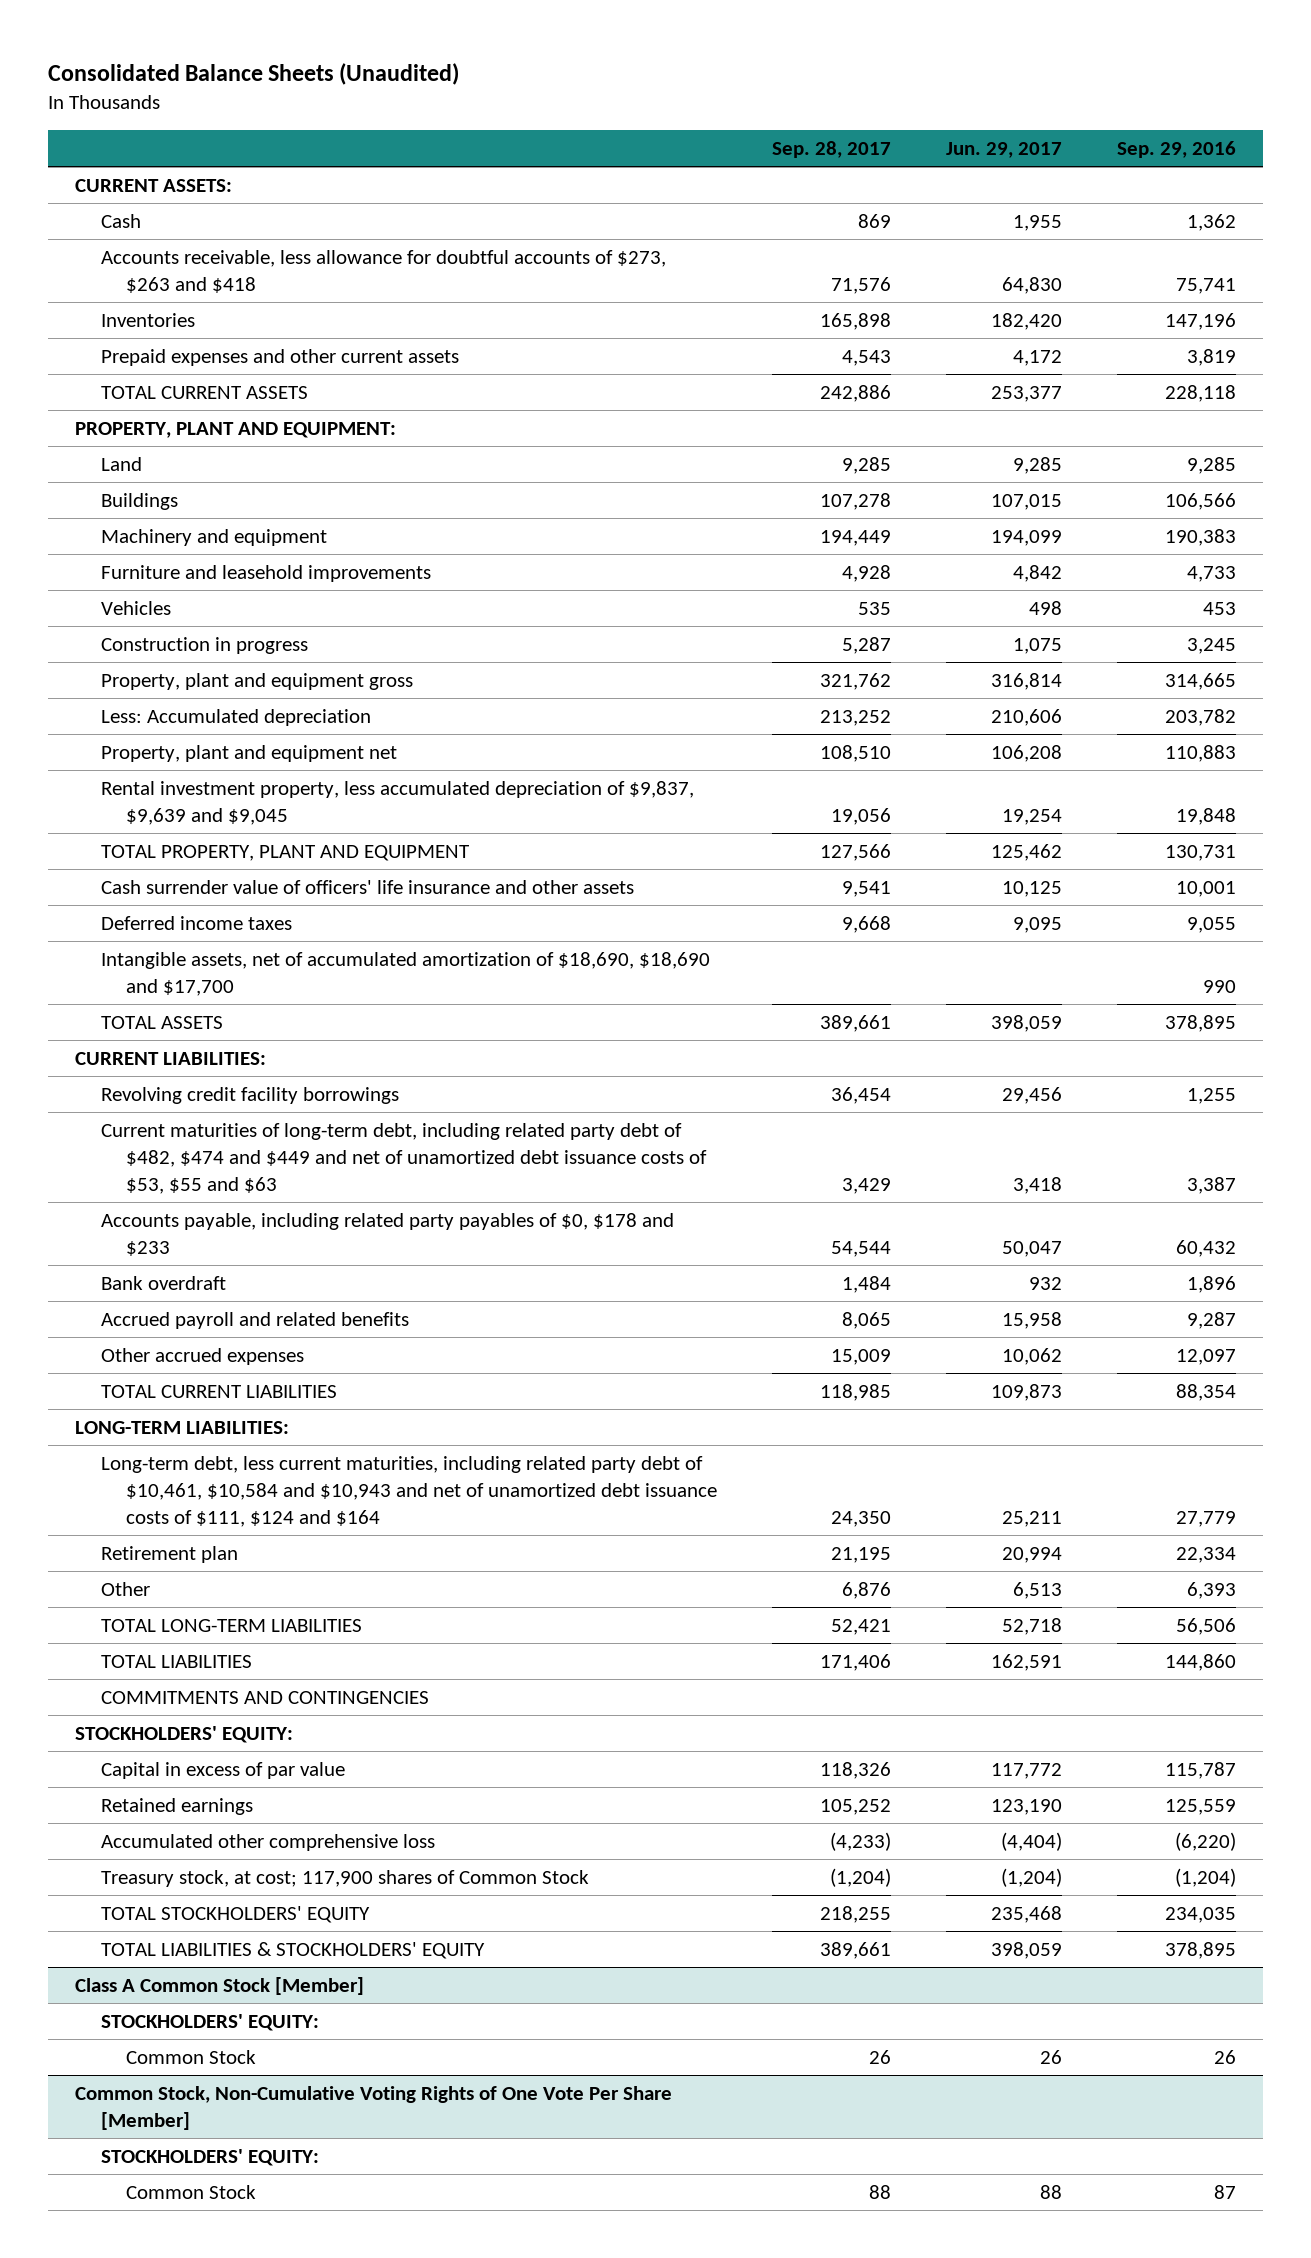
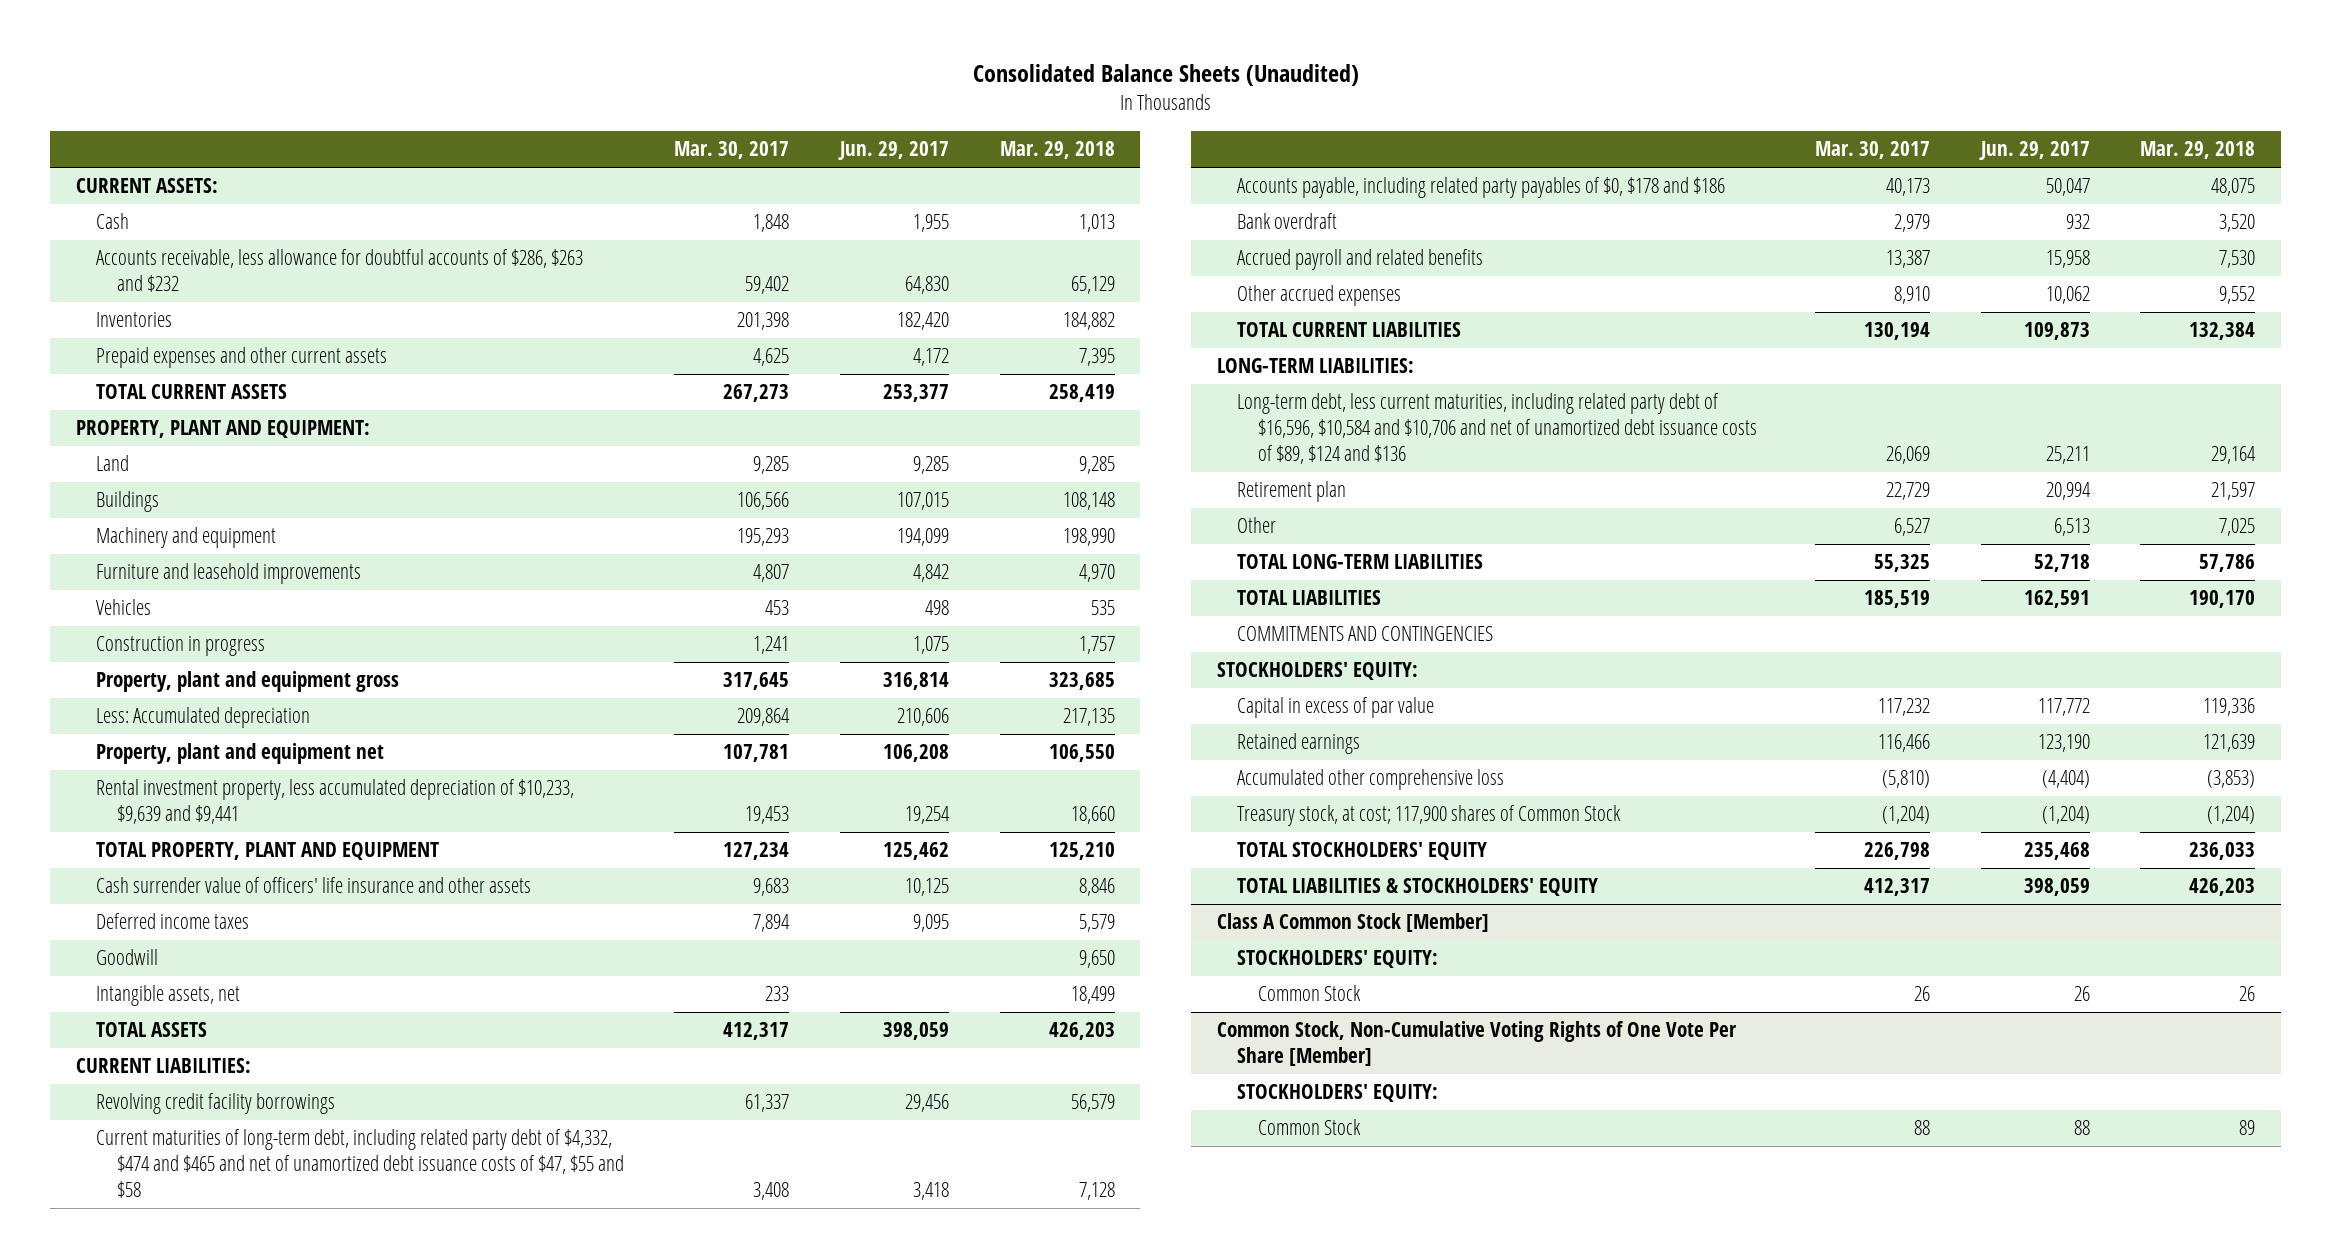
[771,140,891,158] Sep. 28, 2017 -> none
[1116,140,1236,158] Sep. 29, 2016 -> none
none -> [674,141,790,160] Mar. 30, 2017
none -> [999,141,1115,160] Mar. 29, 2018
[100,249,666,293] Accounts receivable, less allowance for doubtful accounts of $273, $263 and $418 -> [96,249,584,293] Accounts receivable, less allowance for doubtful accounts of $286, $263 and $232
[100,780,694,825] Rental investment property, less accumulated depreciation of $9,837, $9,639 and $9,045 -> [96,779,575,825] Rental investment property, less accumulated depreciation of $10,233, $9,639 and $9,441
none -> [96,949,159,966] Goodwill
[100,951,710,996] Intangible assets, net of accumulated amortization of $18,690, $18,690 and $17,700 -> [96,985,241,1007] Intangible assets, net
[100,1122,707,1195] Current maturities of long-term debt, including related party debt of $482, $474 and $449 and net of unamortized debt issuance costs of $53, $55 and $63 -> [96,1129,624,1198] Current maturities of long-term debt, including related party debt of $4,332, $474 and $465 and net of unamortized debt issuance costs of $47, $55 and $58
[100,1212,674,1256] Accounts payable, including related party payables of $0, $178 and $233 -> [1237,177,1726,199] Accounts payable, including related party payables of $0, $178 and $186
[100,1455,717,1528] Long-term debt, less current maturities, including related party debt of $10,461, $10,584 and $10,943 and net of unamortized debt issuance costs of $111, $124 and $164 -> [1237,393,1757,464] Long-term debt, less current maturities, including related party debt of $16,596, $10,584 and $10,706 and net of unamortized debt issuance costs of $89, $124 and $136

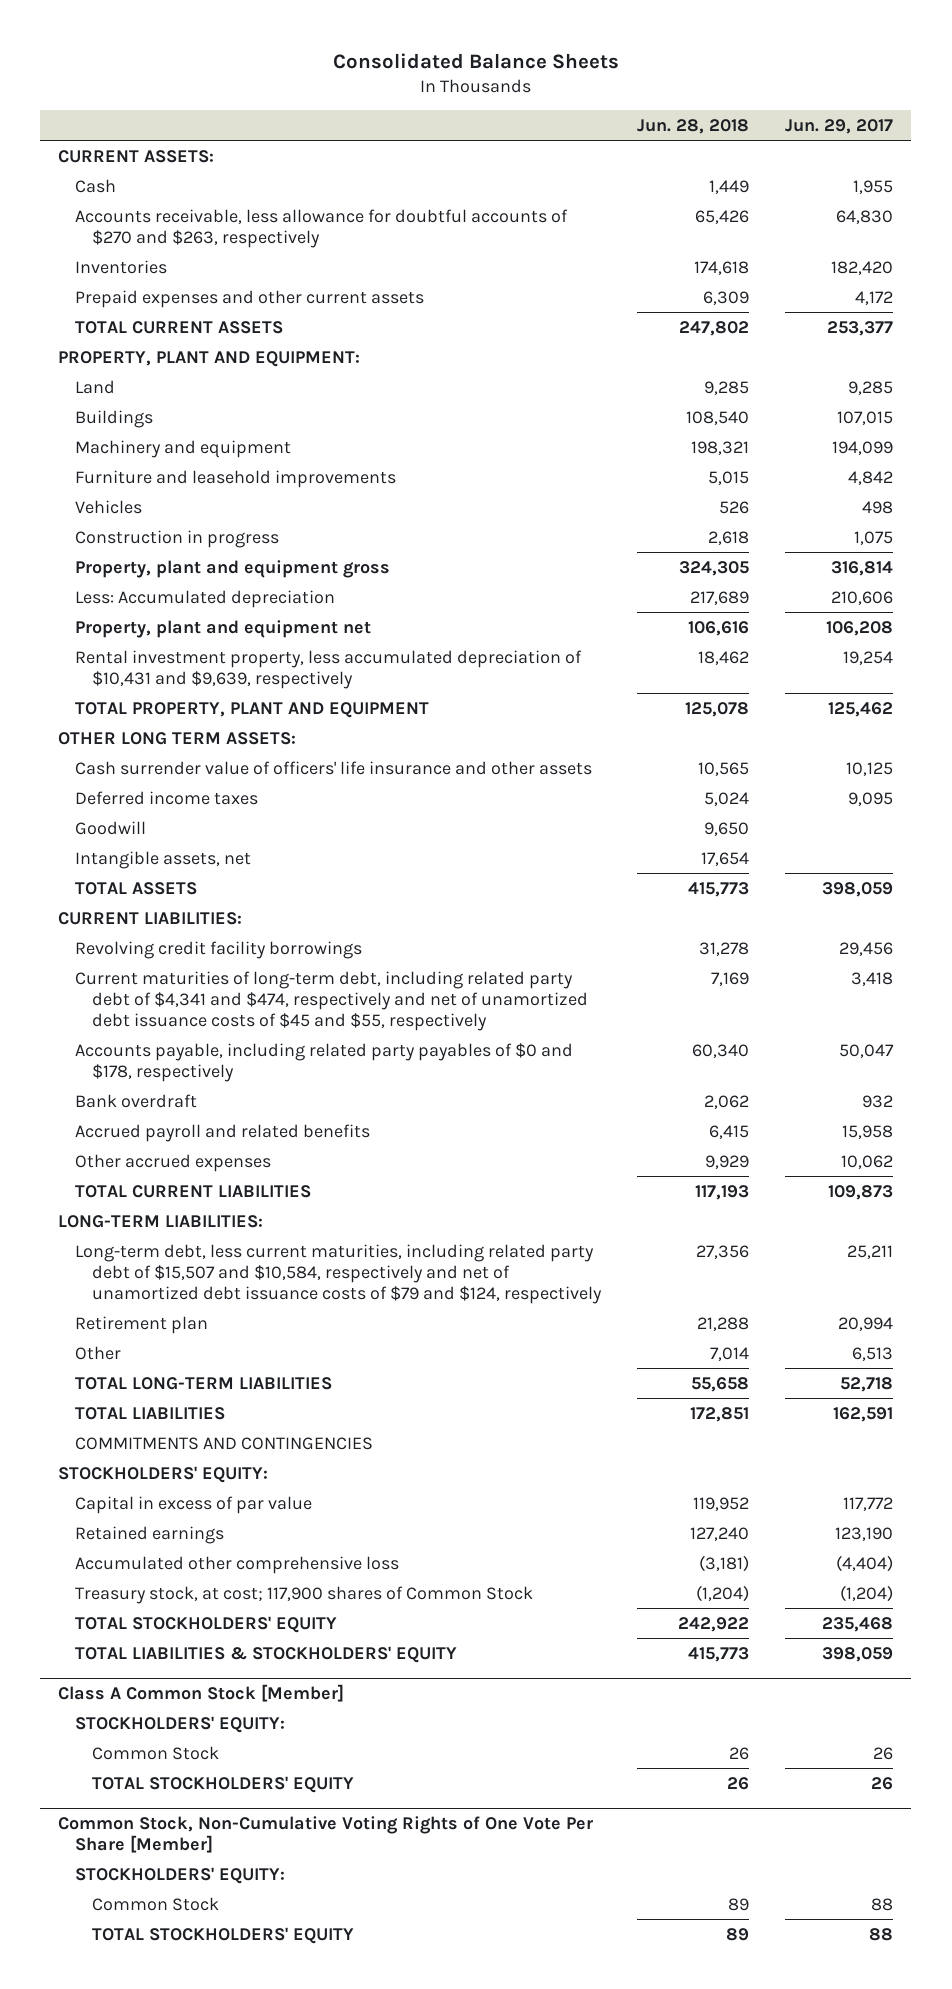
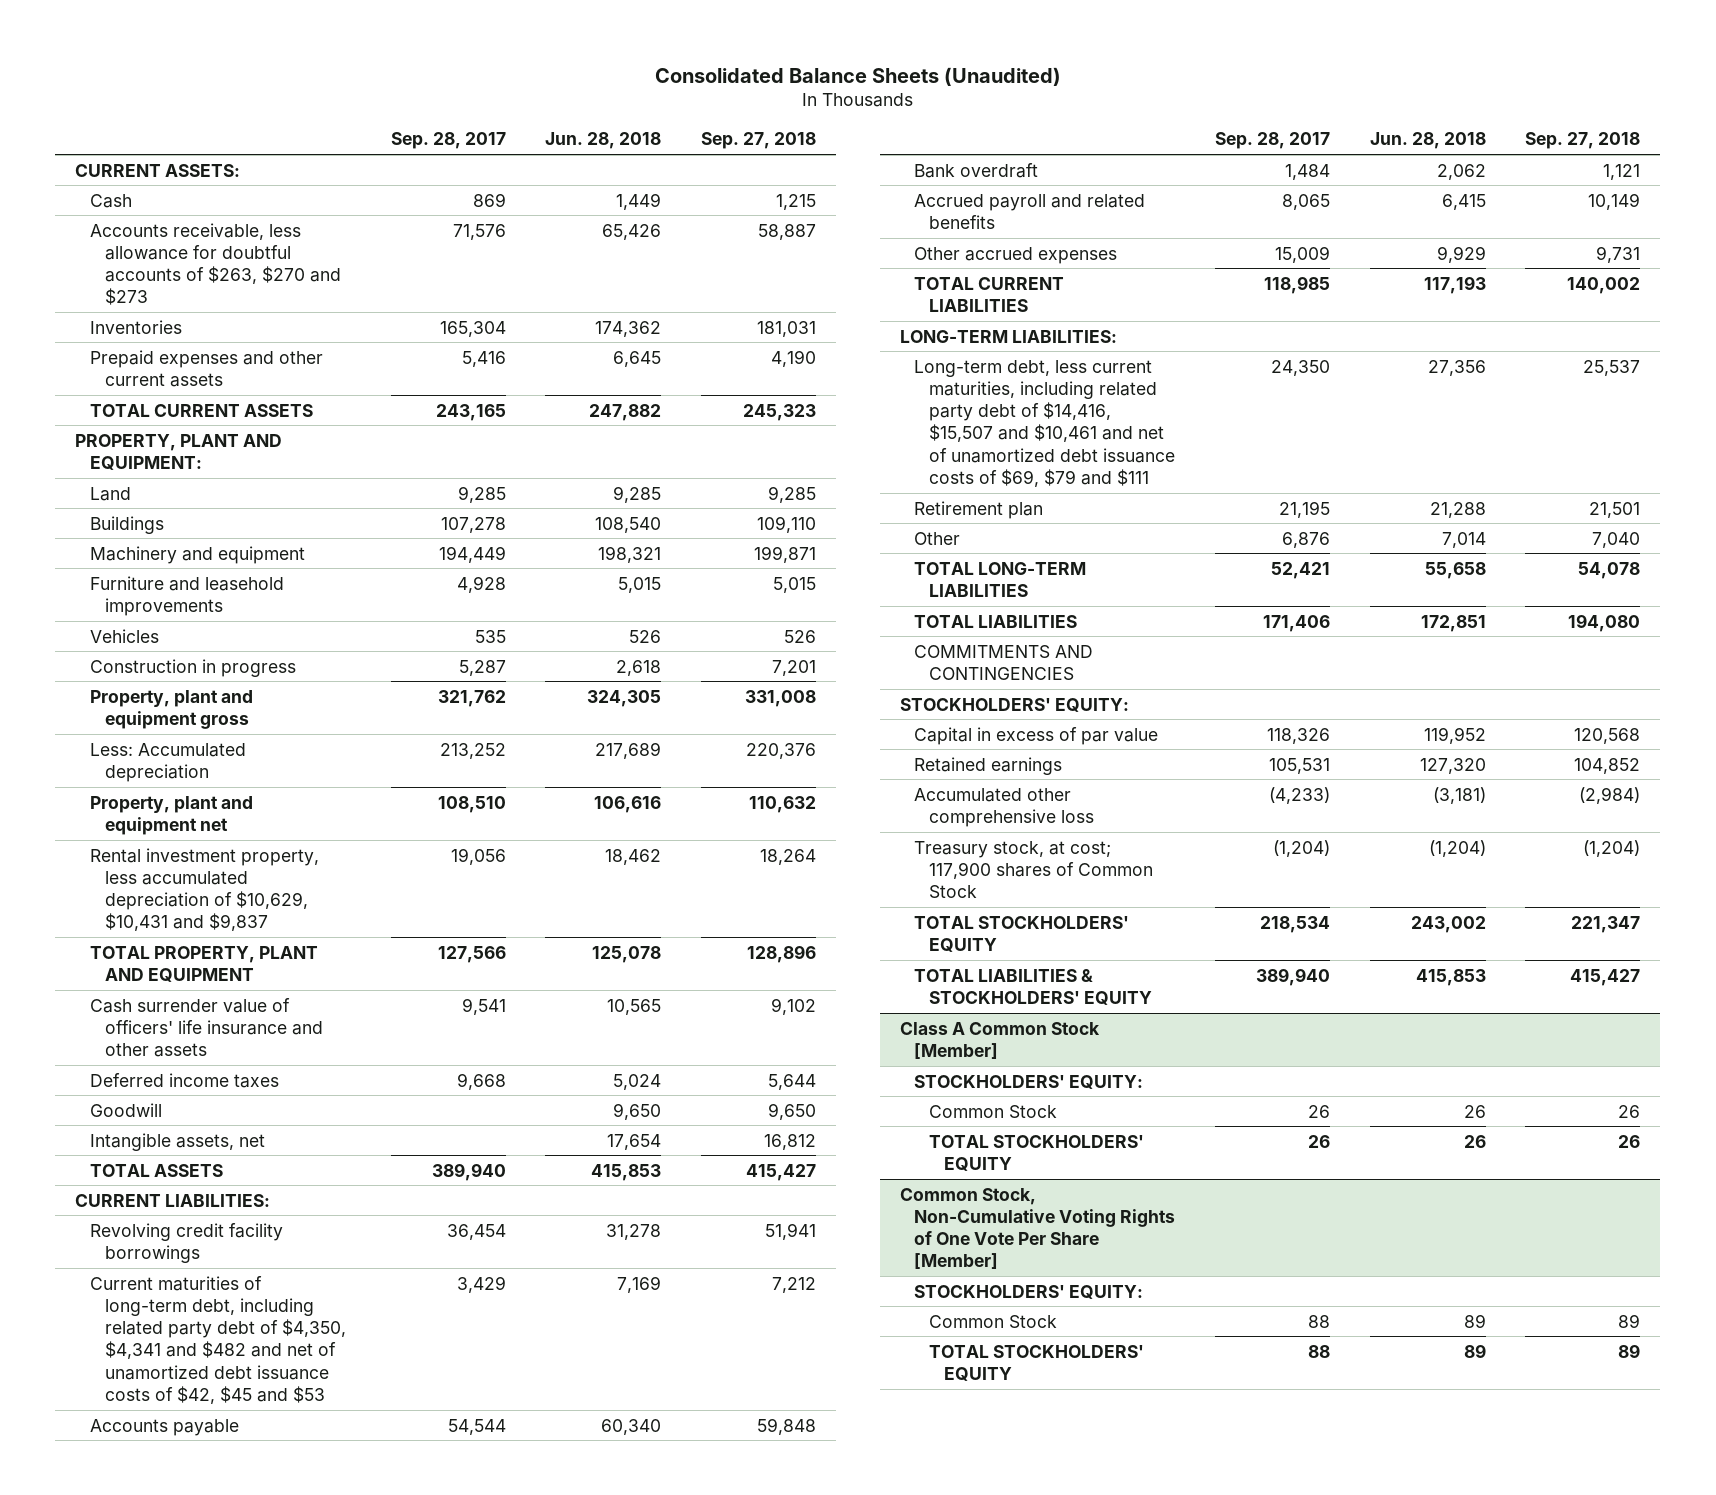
[332,53,619,70] Consolidated Balance Sheets -> [654,66,1061,86] Consolidated Balance Sheets (Unaudited)
[785,118,894,134] Jun. 29, 2017 -> none
none -> [390,132,506,150] Sep. 28, 2017
none -> [701,132,817,150] Sep. 27, 2018
[75,208,569,248] Accounts receivable, less allowance for doubtful accounts of $270 and $263, respectively -> [90,222,341,306] Accounts receivable, less allowance for doubtful accounts of $263, $270 and $273
[694,260,750,275] 174,618 -> [595,320,662,337] 174,362
[703,290,750,305] 6,309 -> [613,350,662,367] 6,645
[679,320,750,336] 247,802 -> [589,403,662,421] 247,882
[75,649,583,689] Rental investment property, less accumulated depreciation of $10,431 and $9,639, respectively -> [90,847,320,932] Rental investment property, less accumulated depreciation of $10,629, $10,431 and $9,837
[58,731,297,745] OTHER LONG TERM ASSETS: -> none
[688,881,750,897] 415,773 -> [591,1163,662,1181] 415,853
[75,970,589,1031] Current maturities of long-term debt, including related party debt of $4,341 and $474, respectively and net of unamortized debt issuance costs of $45 and $55, respectively -> [90,1275,346,1404] Current maturities of long-term debt, including related party debt of $4,350, $4,341 and $482 and net of unamortized debt issuance costs of $42, $45 and $53
[75,1042,574,1082] Accounts payable, including related party payables of $0 and $178, respectively -> [90,1418,240,1436] Accounts payable
[75,1243,603,1304] Long-term debt, less current maturities, including related party debt of $15,507 and $10,584, respectively and net of unamortized debt issuance costs of $79 and $124, respectively -> [914,359,1176,487] Long-term debt, less current maturities, including related party debt of $14,416, $15,507 and $10,461 and net of unamortized debt issuance costs of $69, $79 and $111
[690,1526,750,1541] 127,240 -> [1419,757,1486,774] 127,320
[678,1616,750,1632] 242,922 -> [1410,915,1486,933] 243,002
[688,1646,750,1662] 415,773 -> [1415,968,1486,986] 415,853

